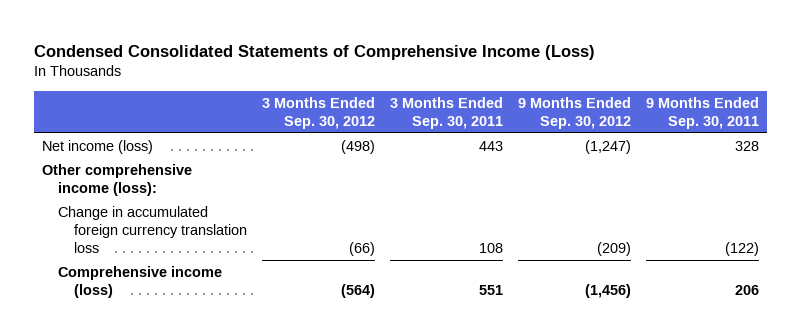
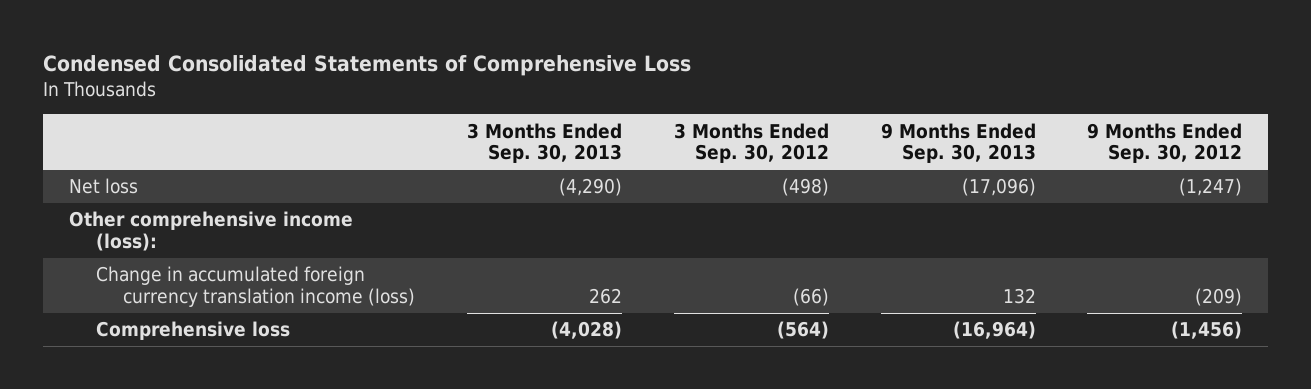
[34,44,596,60] Condensed Consolidated Statements of Comprehensive Income (Loss) -> [42,55,691,77] Condensed Consolidated Statements of Comprehensive Loss
[390,96,504,129] 3 Months Ended Sep. 30, 2011 -> none
[646,96,760,129] 9 Months Ended Sep. 30, 2011 -> none
none -> [467,122,623,164] 3 Months Ended Sep. 30, 2013
none -> [880,122,1036,164] 9 Months Ended Sep. 30, 2013
[42,139,154,154] Net income (loss) -> [68,178,138,195] Net loss
[57,205,247,253] Change in accumulated foreign currency translation loss -> [96,266,416,307] Change in accumulated foreign currency translation income (loss)
[57,265,222,298] Comprehensive income (loss) -> [96,321,291,341] Comprehensive loss

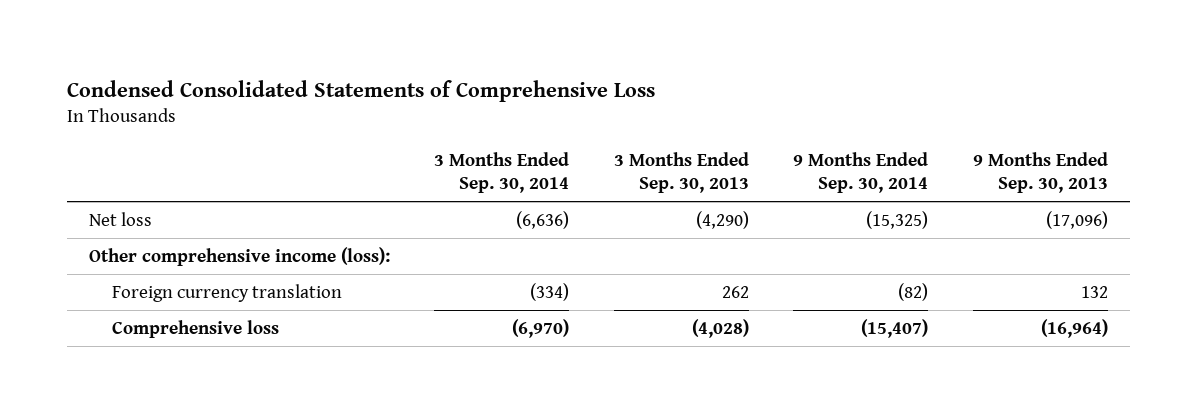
[673,122,829,164] 3 Months Ended Sep. 30, 2012 -> none
[1087,122,1243,164] 9 Months Ended Sep. 30, 2012 -> none
none -> [434,151,570,194] 3 Months Ended Sep. 30, 2014
none -> [793,151,929,194] 9 Months Ended Sep. 30, 2014
[96,266,416,307] Change in accumulated foreign currency translation income (loss) -> [112,284,343,303] Foreign currency translation

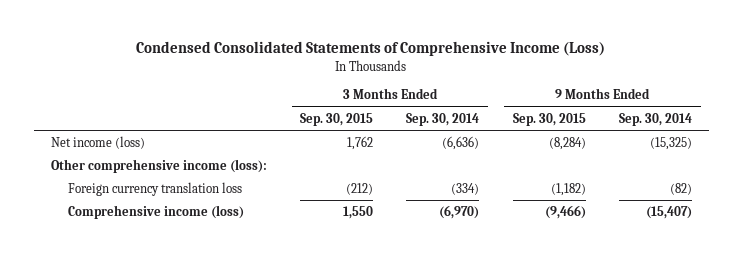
[66,79,655,102] Condensed Consolidated Statements of Comprehensive Loss -> [136,41,606,57] Condensed Consolidated Statements of Comprehensive Income (Loss)
[613,151,749,194] 3 Months Ended Sep. 30, 2013 -> none
[972,151,1108,194] 9 Months Ended Sep. 30, 2013 -> none
none -> [299,112,373,126] Sep. 30, 2015
none -> [512,112,586,126] Sep. 30, 2015
[89,212,153,227] Net loss -> [50,136,145,150] Net income (loss)
[112,284,343,303] Foreign currency translation -> [67,182,242,197] Foreign currency translation loss
[112,320,280,339] Comprehensive loss -> [67,205,244,220] Comprehensive income (loss)

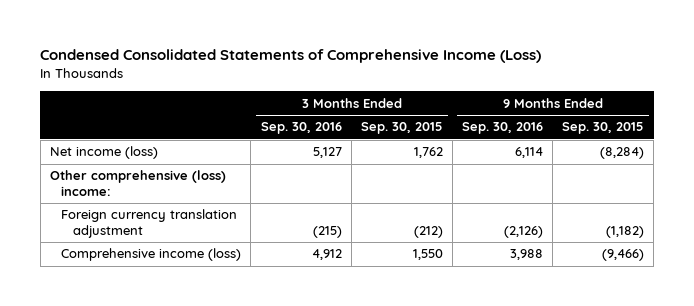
[406,112,480,126] Sep. 30, 2014 -> none
[619,112,693,126] Sep. 30, 2014 -> none
none -> [260,122,342,135] Sep. 30, 2016
none -> [461,122,543,135] Sep. 30, 2016
[50,159,267,174] Other comprehensive income (loss): -> [49,170,226,196] Other comprehensive (loss) income:
[67,182,242,197] Foreign currency translation loss -> [61,209,238,238] Foreign currency translation adjustment

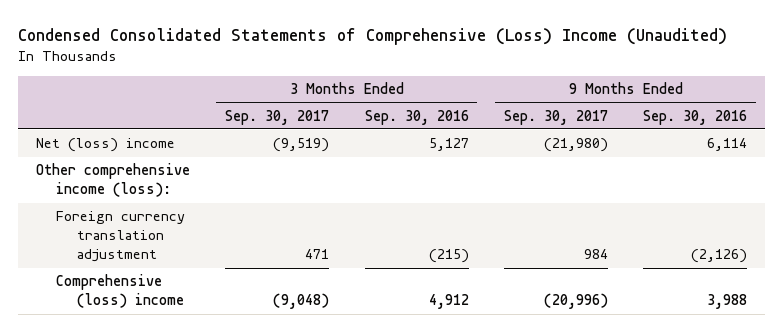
[40,49,542,64] Condensed Consolidated Statements of Comprehensive Income (Loss) -> [18,28,728,46] Condensed Consolidated Statements of Comprehensive (Loss) Income (Unaudited)
[360,122,443,135] Sep. 30, 2015 -> none
[562,122,645,135] Sep. 30, 2015 -> none
none -> [225,109,330,125] Sep. 30, 2017
none -> [503,109,608,125] Sep. 30, 2017
[49,146,158,160] Net income (loss) -> [35,138,175,153] Net (loss) income
[49,170,226,196] Other comprehensive (loss) income: -> [35,163,190,198] Other comprehensive income (loss):
[61,248,242,262] Comprehensive income (loss) -> [56,274,184,309] Comprehensive (loss) income

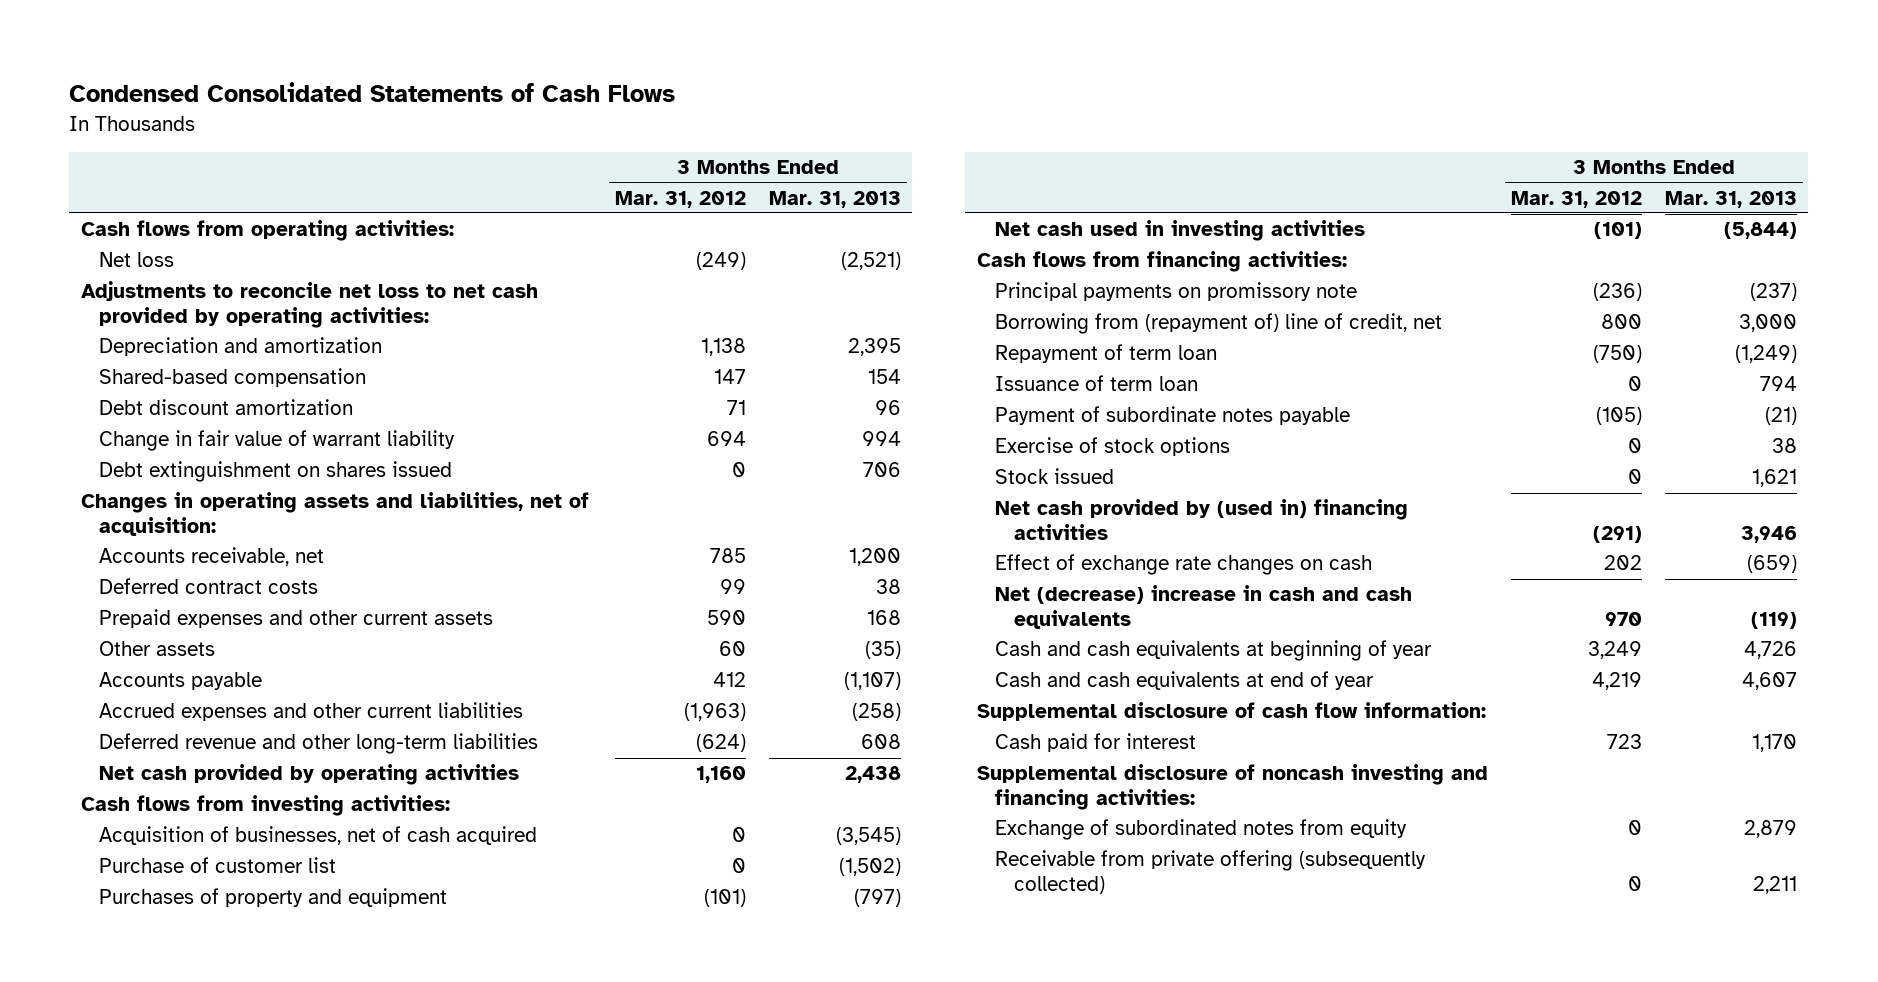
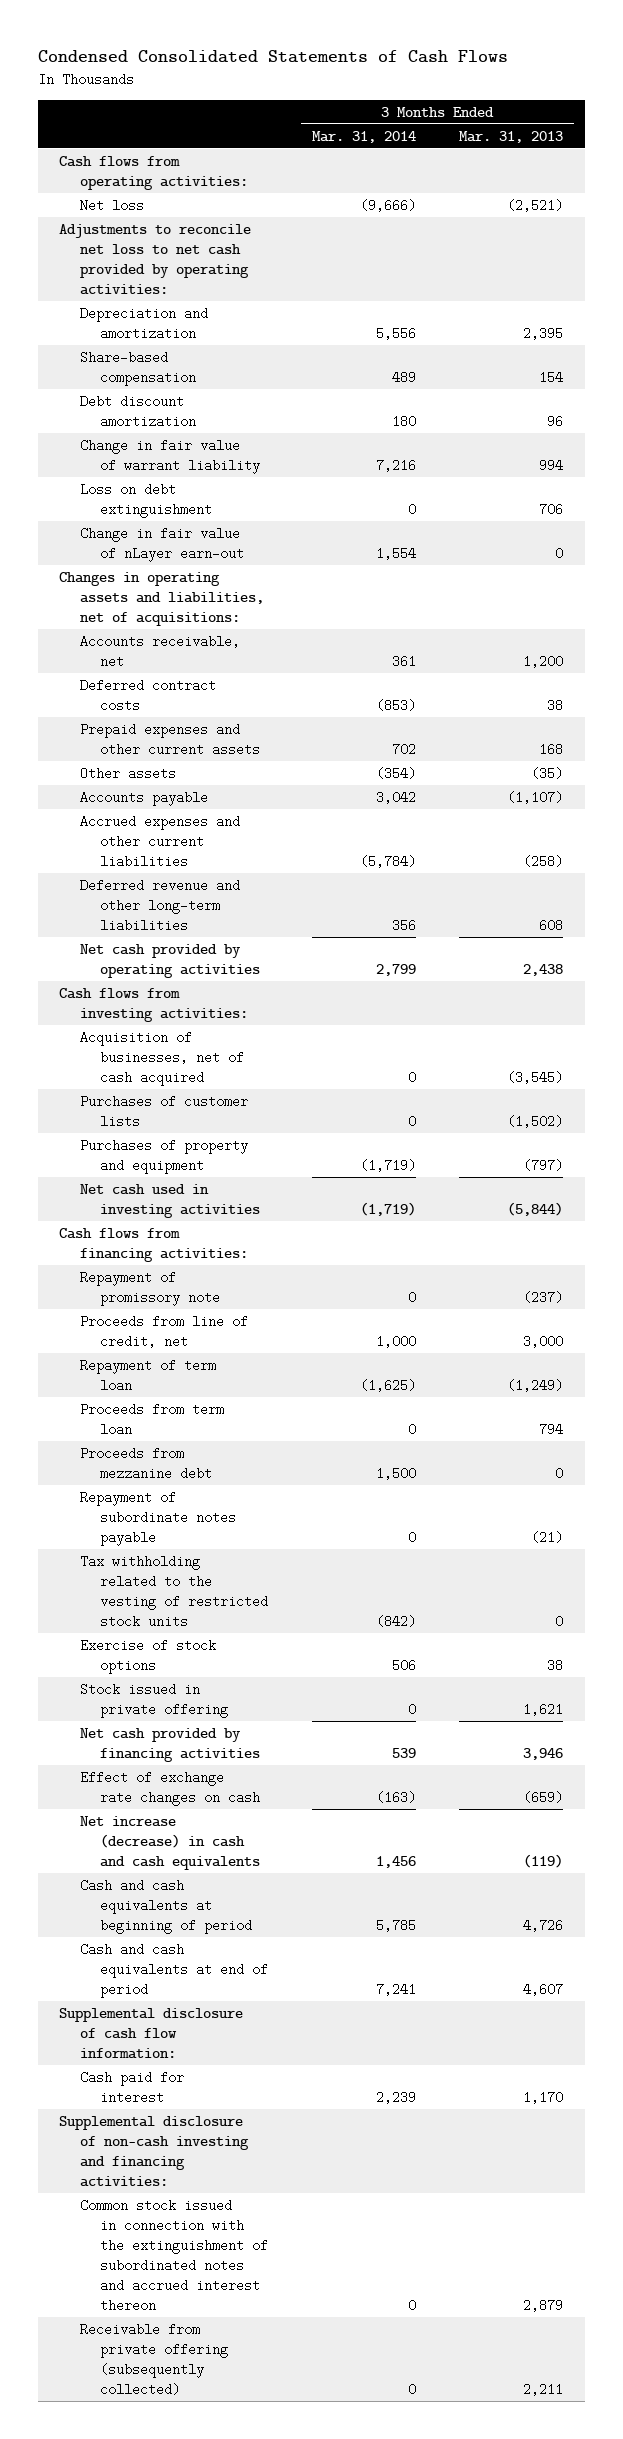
[614,190,746,208] Mar. 31, 2012 -> none
none -> [311,130,416,143] Mar. 31, 2014
[99,368,367,388] Shared-based compensation -> [79,350,196,386] Share-based compensation
[99,461,453,483] Debt extinguishment on shares issued -> [79,482,212,518] Loss on debt extinguishment
none -> [79,526,244,562] Change in fair value of nLayer earn-out
[80,492,589,536] Changes in operating assets and liabilities, net of acquisition: -> [59,571,264,626] Changes in operating assets and liabilities, net of acquisitions:
[99,857,337,874] Purchase of customer list -> [79,1094,248,1126] Purchases of customer lists
[995,282,1358,302] Principal payments on promissory note -> [79,1270,220,1306] Repayment of promissory note
[995,313,1443,335] Borrowing from (repayment of) line of credit, net -> [79,1314,248,1348] Proceeds from line of credit, net
[995,375,1199,392] Issuance of term loan -> [79,1402,224,1436] Proceeds from term loan
none -> [79,1446,212,1480] Proceeds from mezzanine debt
[995,406,1351,426] Payment of subordinate notes payable -> [79,1490,236,1546] Repayment of subordinate notes payable
none -> [79,1554,268,1628] Tax withholding related to the vesting of restricted stock units
[995,468,1115,485] Stock issued -> [79,1682,228,1718] Stock issued in private offering
[995,499,1409,540] Net cash provided by (used in) financing activities -> [79,1727,260,1762] Net cash provided by financing activities
[995,585,1413,629] Net (decrease) increase in cash and cash equivalents -> [79,1815,260,1870] Net increase (decrease) in cash and cash equivalents
[995,640,1433,662] Cash and cash equivalents at beginning of year -> [79,1878,252,1934] Cash and cash equivalents at beginning of period
[995,671,1375,691] Cash and cash equivalents at end of year -> [79,1942,268,1998] Cash and cash equivalents at end of period
[976,764,1488,810] Supplemental disclosure of noncash investing and financing activities: -> [59,2115,249,2187] Supplemental disclosure of non-cash investing and financing activities:
[995,819,1408,841] Exchange of subordinated notes from equity -> [79,2198,268,2312] Common stock issued in connection with the extinguishment of subordinated notes and accrued interest thereon

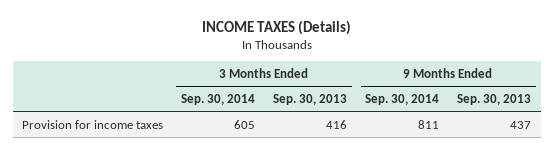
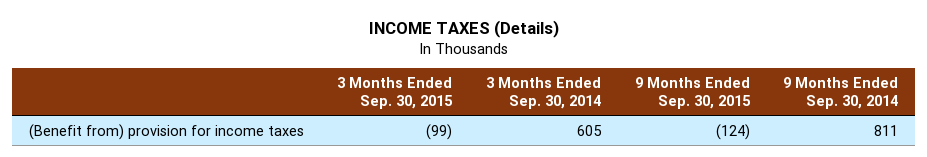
[273,93,348,105] Sep. 30, 2013 -> none
[457,93,532,105] Sep. 30, 2013 -> none
none -> [337,76,454,110] 3 Months Ended Sep. 30, 2015
none -> [634,76,751,110] 9 Months Ended Sep. 30, 2015
[21,119,163,129] Provision for income taxes -> [28,123,304,140] (Benefit from) provision for income taxes

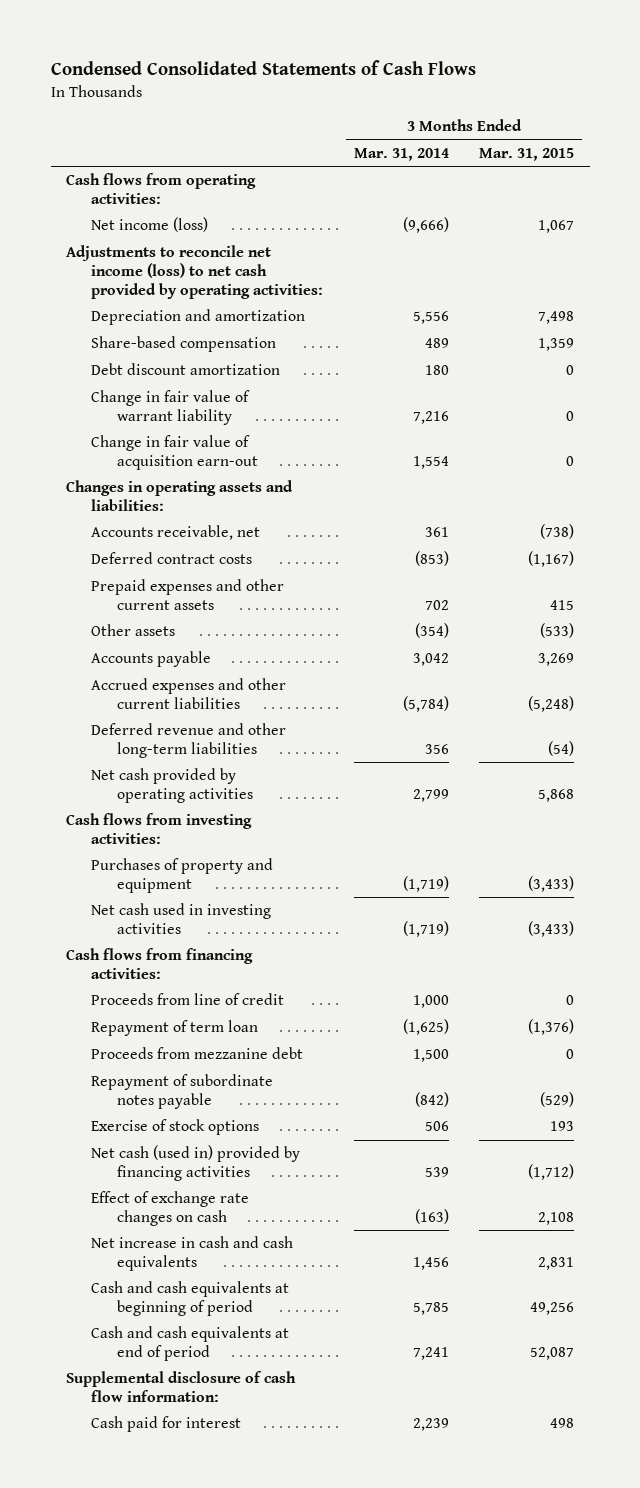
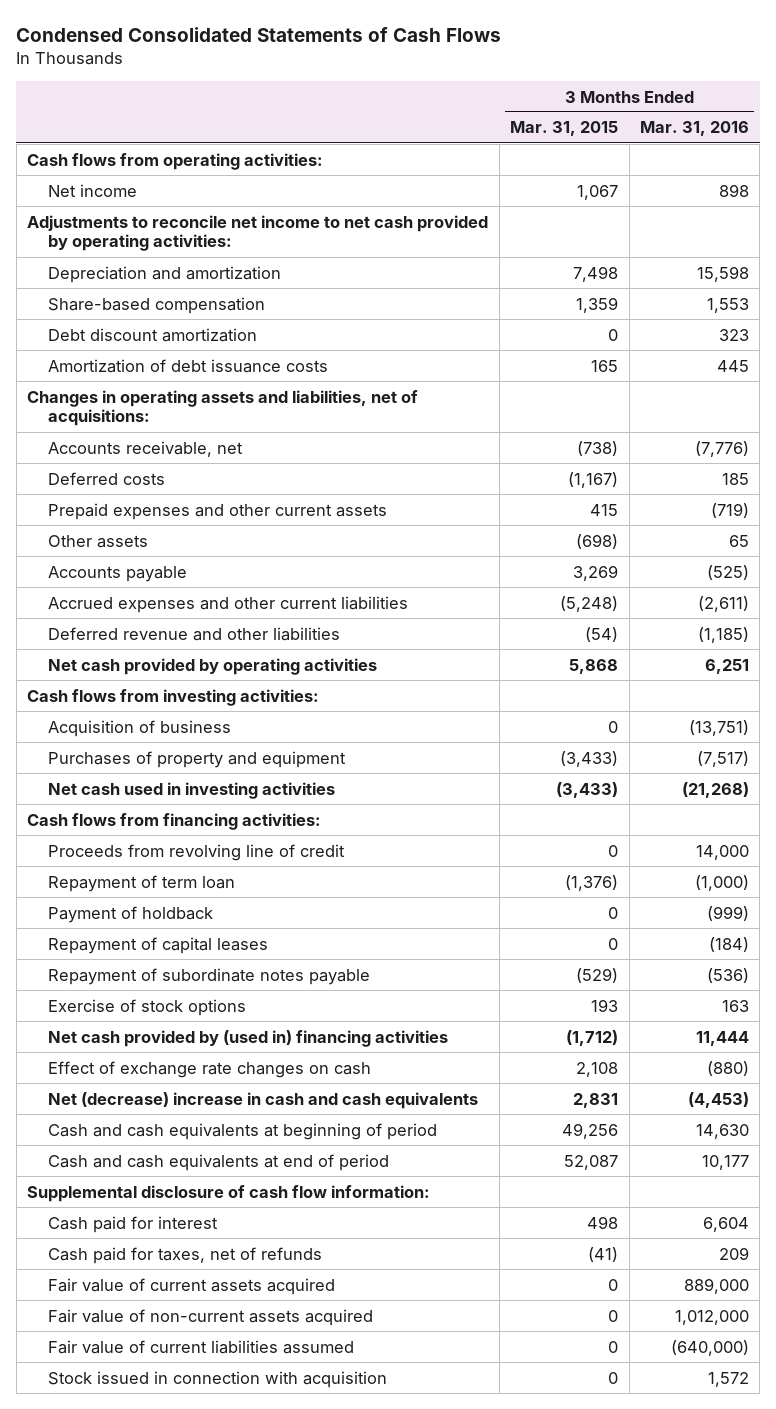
[353,148,449,162] Mar. 31, 2014 -> none
none -> [639,121,749,137] Mar. 31, 2016
[91,217,209,233] Net income (loss) -> [48,183,138,197] Net income
[65,245,324,299] Adjustments to reconcile net income (loss) to net cash provided by operating activities: -> [27,214,489,252] Adjustments to reconcile net income to net cash provided by operating activities:
[91,390,251,426] Change in fair value of warrant liability -> none
[91,435,258,471] Change in fair value of acquisition earn-out -> none
none -> [48,358,329,373] Amortization of debt issuance costs
[65,480,293,512] Changes in operating assets and liabilities: -> [27,389,419,427] Changes in operating assets and liabilities, net of acquisitions:
[91,552,253,565] Deferred contract costs -> [48,471,166,485] Deferred costs
[540,623,575,639] (533) -> [576,533,619,549] (698)
[91,723,287,759] Deferred revenue and other long-term liabilities -> [48,626,341,641] Deferred revenue and other liabilities
none -> [48,719,232,737] Acquisition of business
[91,993,285,1006] Proceeds from line of credit -> [48,843,346,861] Proceeds from revolving line of credit
[91,1047,304,1060] Proceeds from mezzanine debt -> none
none -> [48,905,214,923] Payment of holdback
none -> [48,936,269,954] Repayment of capital leases
[91,1145,301,1182] Net cash (used in) provided by financing activities -> [48,1029,449,1047] Net cash provided by (used in) financing activities
[91,1236,294,1272] Net increase in cash and cash equivalents -> [48,1091,479,1109] Net (decrease) increase in cash and cash equivalents
none -> [48,1246,323,1264] Cash paid for taxes, net of refunds
none -> [48,1277,336,1295] Fair value of current assets acquired
none -> [48,1308,374,1326] Fair value of non-current assets acquired
none -> [48,1339,355,1354] Fair value of current liabilities assumed
none -> [48,1370,388,1388] Stock issued in connection with acquisition

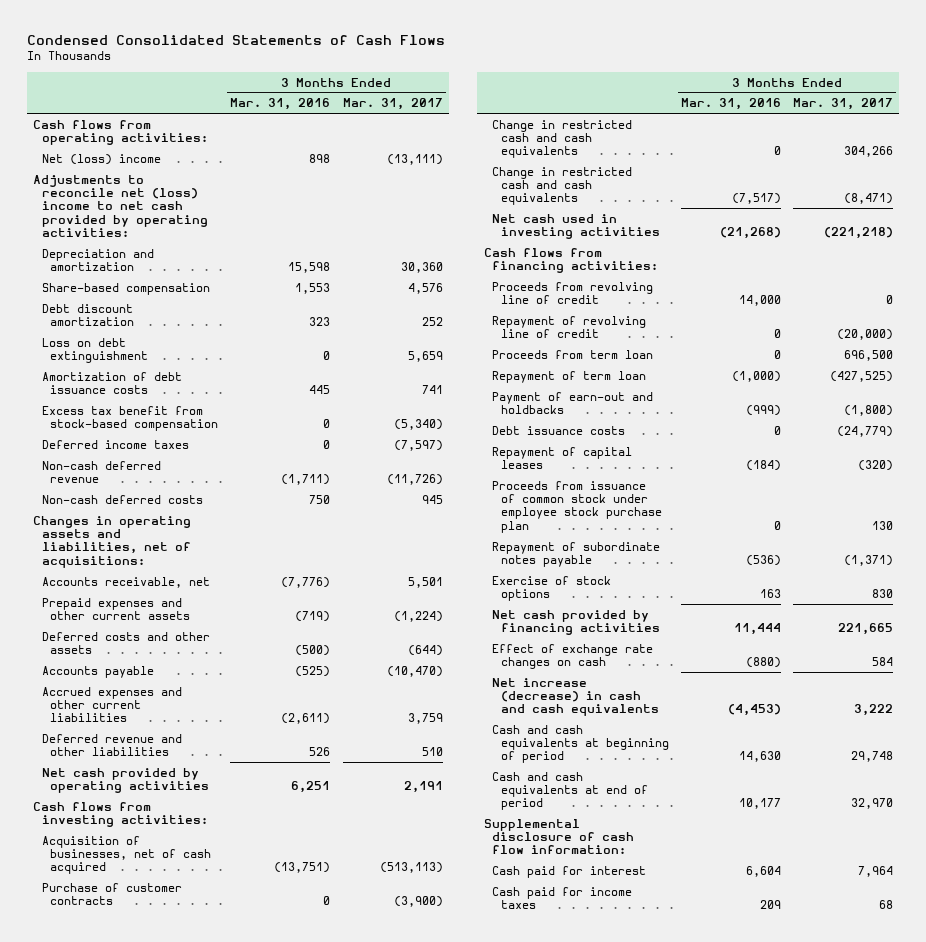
[510,121,619,137] Mar. 31, 2015 -> none
none -> [342,98,443,111] Mar. 31, 2017
[48,183,138,197] Net income -> [41,153,161,165] Net (loss) income
[27,214,489,252] Adjustments to reconcile net income to net cash provided by operating activities: -> [33,174,208,238] Adjustments to reconcile net (loss) income to net cash provided by operating activities:
none -> [41,337,149,364] Loss on debt extinguishment
none -> [41,405,219,432] Excess tax benefit from stock-based compensation
none -> [41,439,189,449] Deferred income taxes
none -> [41,460,161,484] Non-cash deferred revenue
none -> [41,494,203,504] Non-cash deferred costs
[48,471,166,485] Deferred costs -> none
[48,534,149,548] Other assets -> [41,631,210,655] Deferred costs and other assets
[728,534,749,547] 65 -> [295,645,331,657] (500)
[697,626,749,643] (1,185) -> [309,747,331,757] 526
[48,719,232,737] Acquisition of business -> [41,835,212,875] Acquisition of businesses, net of cash acquired
none -> [41,882,182,906] Purchase of customer contracts
none -> [492,119,633,159] Change in restricted cash and cash equivalents
[48,750,347,768] Purchases of property and equipment -> [492,166,633,206] Change in restricted cash and cash equivalents
none -> [492,315,647,339] Repayment of revolving line of credit
none -> [492,349,654,359] Proceeds from term loan
[48,905,214,923] Payment of holdback -> [492,391,654,415] Payment of earn-out and holdbacks
none -> [492,425,626,435] Debt issuance costs
none -> [492,480,662,533] Proceeds from issuance of common stock under employee stock purchase plan
[48,1029,449,1047] Net cash provided by (used in) financing activities -> [492,609,660,636] Net cash provided by financing activities
[48,1091,479,1109] Net (decrease) increase in cash and cash equivalents -> [492,677,659,717] Net increase (decrease) in cash and cash equivalents
[48,1277,336,1295] Fair value of current assets acquired -> none
[48,1308,374,1326] Fair value of non-current assets acquired -> none
[48,1339,355,1354] Fair value of current liabilities assumed -> none
[48,1370,388,1388] Stock issued in connection with acquisition -> none
[48,1246,323,1264] Cash paid for taxes, net of refunds -> [492,886,633,910] Cash paid for income taxes

